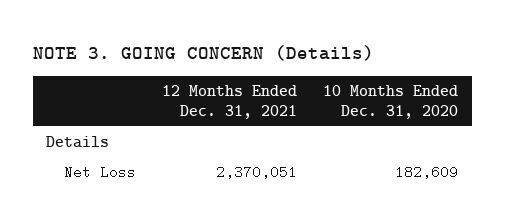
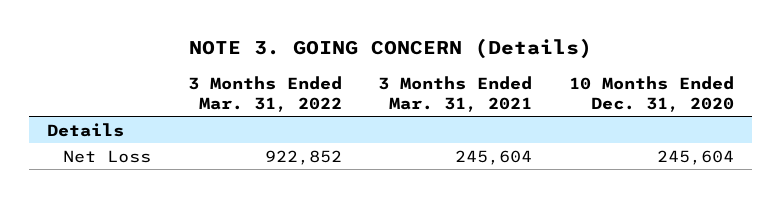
[162,85,298,119] 12 Months Ended Dec. 31, 2021 -> none
none -> [187,76,342,112] 3 Months Ended Mar. 31, 2022
none -> [378,76,533,112] 3 Months Ended Mar. 31, 2021
[395,165,459,180] 182,609 -> [656,149,734,165] 245,604

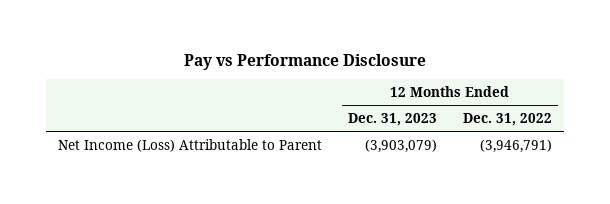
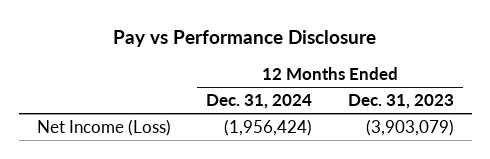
[462,113,552,127] Dec. 31, 2022 -> none
none -> [206,94,313,110] Dec. 31, 2024
[58,138,323,152] Net Income (Loss) Attributable to Parent -> [36,119,171,137] Net Income (Loss)

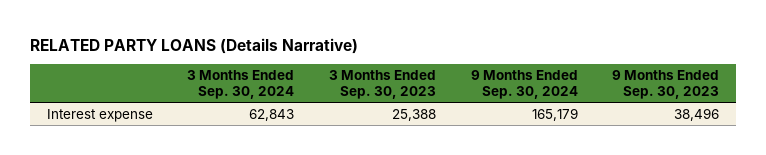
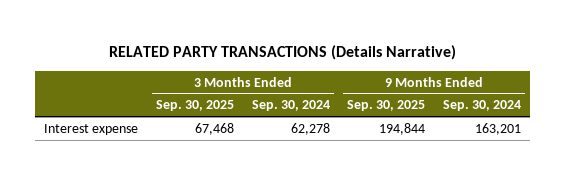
[29,37,358,54] RELATED PARTY LOANS (Details Narrative) -> [108,45,456,61] RELATED PARTY TRANSACTIONS (Details Narrative)
[328,69,436,100] 3 Months Ended Sep. 30, 2023 -> none
[612,69,720,100] 9 Months Ended Sep. 30, 2023 -> none
none -> [155,100,234,112] Sep. 30, 2025
none -> [347,100,426,112] Sep. 30, 2025
[249,108,295,121] 62,843 -> [290,122,330,135] 62,278
[531,107,578,121] 165,179 -> [475,122,522,135] 163,201

